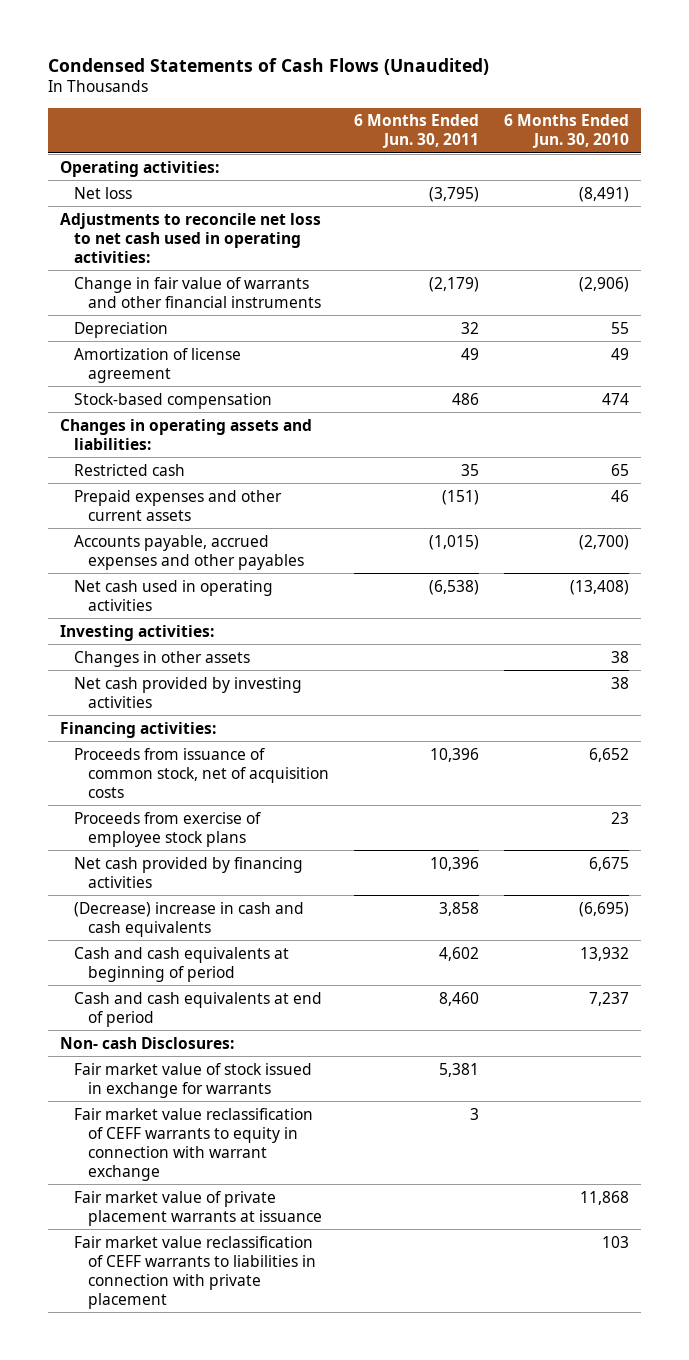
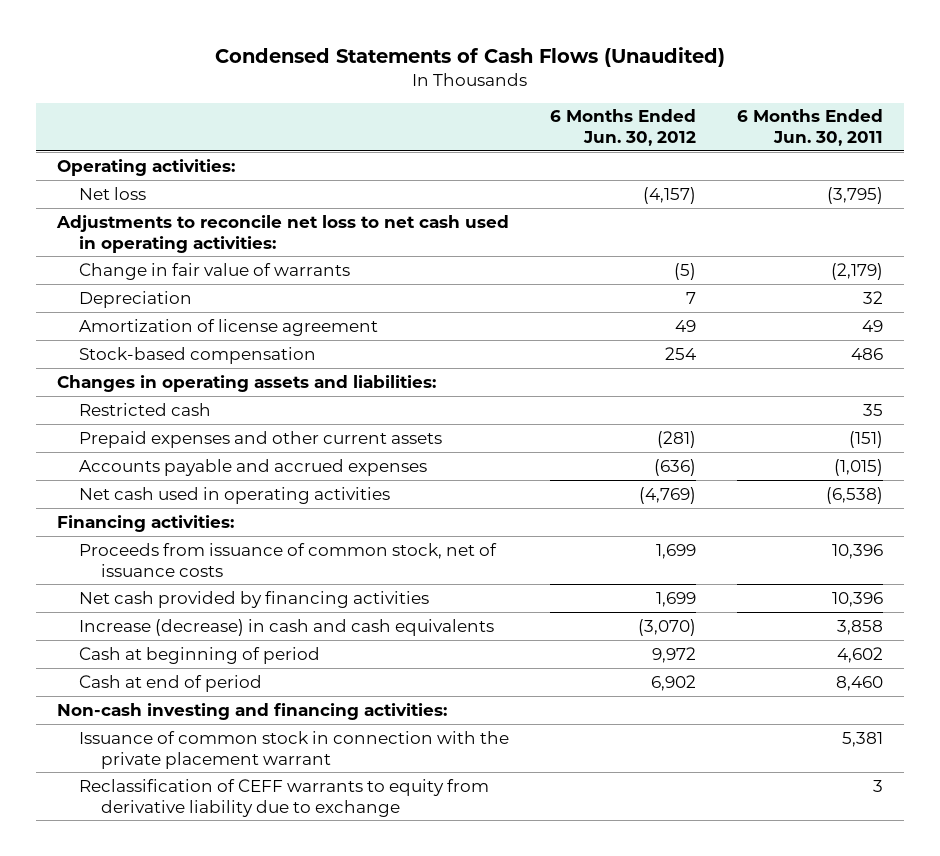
[503,114,629,149] 6 Months Ended Jun. 30, 2010 -> none
none -> [550,109,697,147] 6 Months Ended Jun. 30, 2012
[74,276,321,308] Change in fair value of warrants and other financial instruments -> [78,262,350,280] Change in fair value of warrants
[74,534,304,570] Accounts payable, accrued expenses and other payables -> [78,458,427,476] Accounts payable and accrued expenses
[60,624,215,641] Investing activities: -> none
[74,650,251,667] Changes in other assets -> none
[74,676,303,708] Net cash provided by investing activities -> none
[74,811,262,847] Proceeds from exercise of employee stock plans -> none
[74,747,329,798] Proceeds from issuance of common stock, net of acquisition costs -> [78,542,497,577] Proceeds from issuance of common stock, net of issuance costs
[74,1107,314,1181] Fair market value reclassification of CEFF warrants to equity in connection with warrant exchange -> none
[74,1190,322,1226] Fair market value of private placement warrants at issuance -> none
[74,1235,316,1309] Fair market value reclassification of CEFF warrants to liabilities in connection with private placement -> none
[74,901,305,937] (Decrease) increase in cash and cash equivalents -> [78,618,494,636] Increase (decrease) in cash and cash equivalents
[74,946,290,982] Cash and cash equivalents at beginning of period -> [78,646,320,664] Cash at beginning of period
[74,991,323,1027] Cash and cash equivalents at end of period -> [78,674,262,692] Cash at end of period
[60,1036,235,1049] Non- cash Disclosures: -> [56,702,447,720] Non-cash investing and financing activities:
[74,1062,313,1098] Fair market value of stock issued in exchange for warrants -> [78,730,509,769] Issuance of common stock in connection with the private placement warrant
none -> [78,778,489,817] Reclassification of CEFF warrants to equity from derivative liability due to exchange

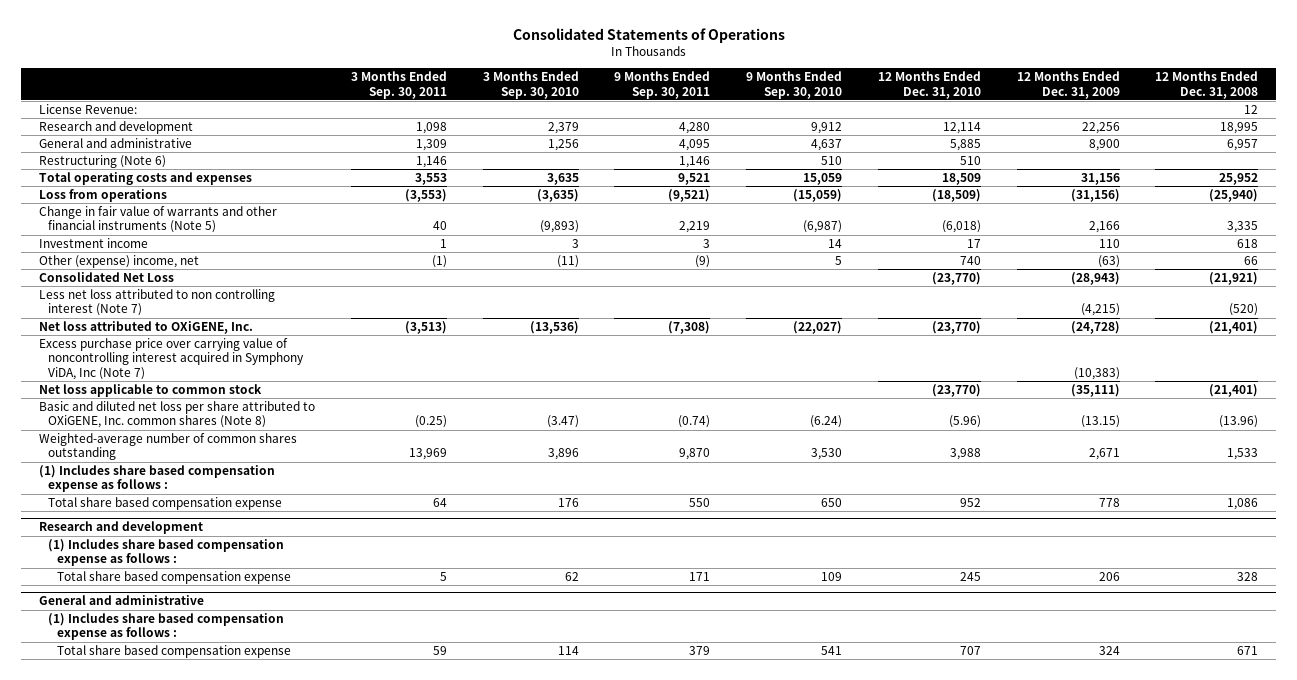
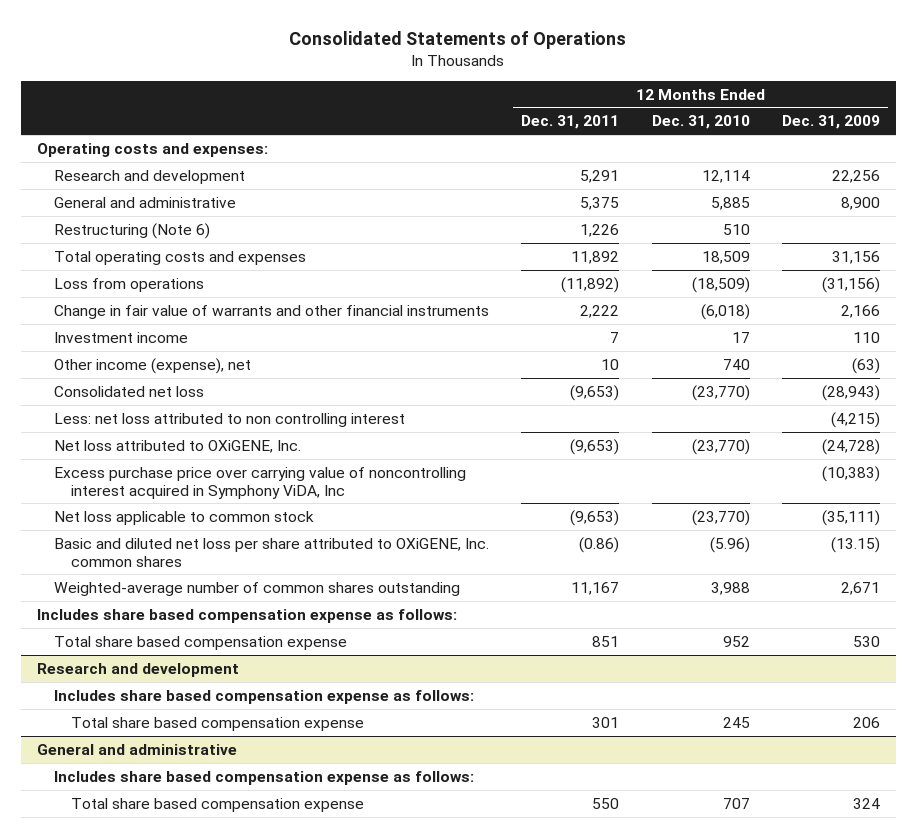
[350,71,447,99] 3 Months Ended Sep. 30, 2011 -> none
[482,71,579,99] 3 Months Ended Sep. 30, 2010 -> none
[614,71,711,99] 9 Months Ended Sep. 30, 2011 -> none
[746,71,843,99] 9 Months Ended Sep. 30, 2010 -> none
[1155,71,1259,99] 12 Months Ended Dec. 31, 2008 -> none
none -> [521,115,620,130] Dec. 31, 2011
[39,104,138,115] License Revenue: -> none
none -> [36,142,268,157] Operating costs and expenses:
[39,206,278,234] Change in fair value of warrants and other financial instruments (Note 5) -> [53,304,489,319] Change in fair value of warrants and other financial instruments
[39,255,200,269] Other (expense) income, net -> [53,357,251,374] Other income (expense), net
[39,272,175,283] Consolidated Net Loss -> [53,385,204,397] Consolidated net loss
[39,289,276,317] Less net loss attributed to non controlling interest (Note 7) -> [53,412,405,427] Less: net loss attributed to non controlling interest
[39,338,305,380] Excess purchase price over carrying value of noncontrolling interest acquired in Symphony ViDA, Inc (Note 7) -> [53,466,466,499] Excess purchase price over carrying value of noncontrolling interest acquired in Symphony ViDA, Inc
[39,401,316,429] Basic and diluted net loss per share attributed to OXiGENE, Inc. common shares (Note 8) -> [53,537,489,567] Basic and diluted net loss per share attributed to OXiGENE, Inc. common shares
[39,465,276,493] (1) Includes share based compensation expense as follows : -> [36,608,457,623] Includes share based compensation expense as follows:
[1098,498,1120,508] 778 -> [852,635,880,647] 530
[48,539,285,567] (1) Includes share based compensation expense as follows : -> [53,689,474,704] Includes share based compensation expense as follows:
[48,613,285,641] (1) Includes share based compensation expense as follows : -> [53,770,474,785] Includes share based compensation expense as follows:

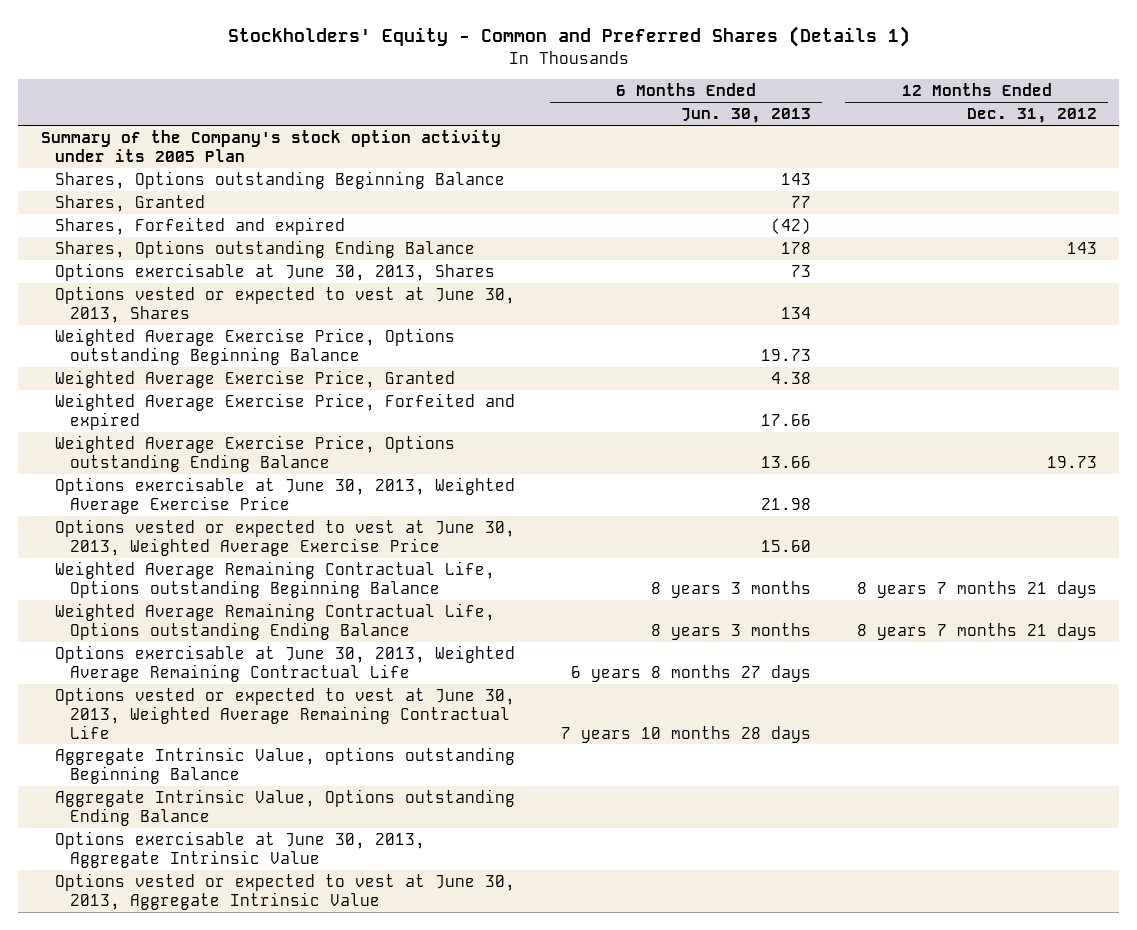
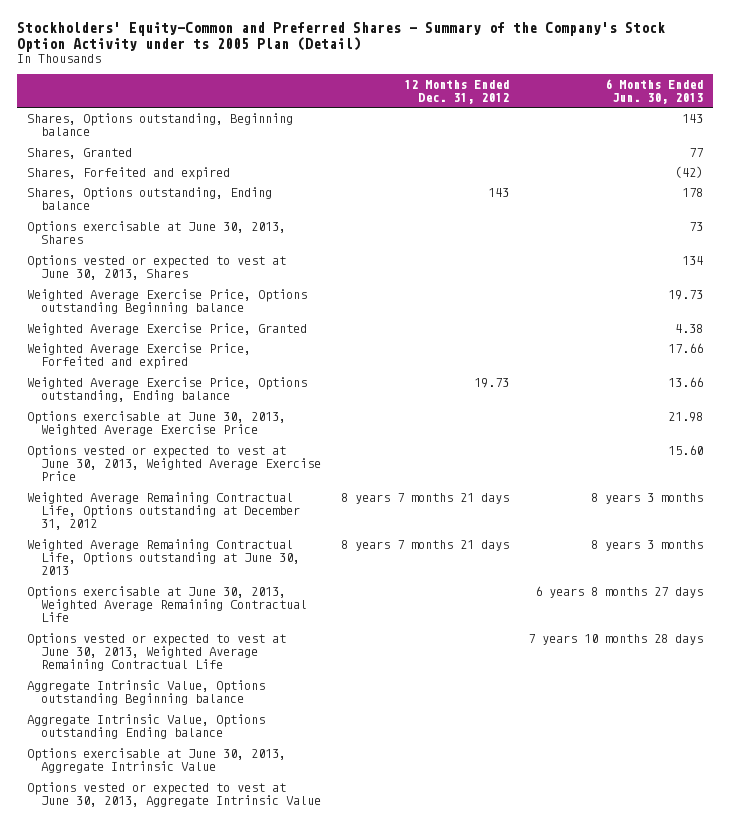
[227,26,910,48] Stockholders' Equity - Common and Preferred Shares (Details 1) -> [17,22,666,53] Stockholders' Equity-Common and Preferred Shares - Summary of the Company's Stock Option Activity under ts 2005 Plan (Detail)
[40,129,501,162] Summary of the Company's stock option activity under its 2005 Plan -> none
[55,170,506,189] Shares, Options outstanding Beginning Balance -> [26,112,293,137] Shares, Options outstanding, Beginning balance
[55,239,476,258] Shares, Options outstanding Ending Balance -> [26,186,272,211] Shares, Options outstanding, Ending balance
[55,327,456,365] Weighted Average Exercise Price, Options outstanding Beginning Balance -> [26,288,307,315] Weighted Average Exercise Price, Options outstanding Beginning balance
[55,434,456,472] Weighted Average Exercise Price, Options outstanding Ending Balance -> [26,376,307,403] Weighted Average Exercise Price, Options outstanding, Ending balance
[55,560,496,598] Weighted Average Remaining Contractual Life, Options outstanding Beginning Balance -> [26,491,301,531] Weighted Average Remaining Contractual Life, Options outstanding at December 31, 2012
[55,602,496,640] Weighted Average Remaining Contractual Life, Options outstanding Ending Balance -> [26,538,301,576] Weighted Average Remaining Contractual Life, Options outstanding at June 30, 2013
[55,746,516,784] Aggregate Intrinsic Value, options outstanding Beginning Balance -> [26,679,265,706] Aggregate Intrinsic Value, Options outstanding Beginning balance
[55,788,516,826] Aggregate Intrinsic Value, Options outstanding Ending Balance -> [26,713,265,740] Aggregate Intrinsic Value, Options outstanding Ending balance

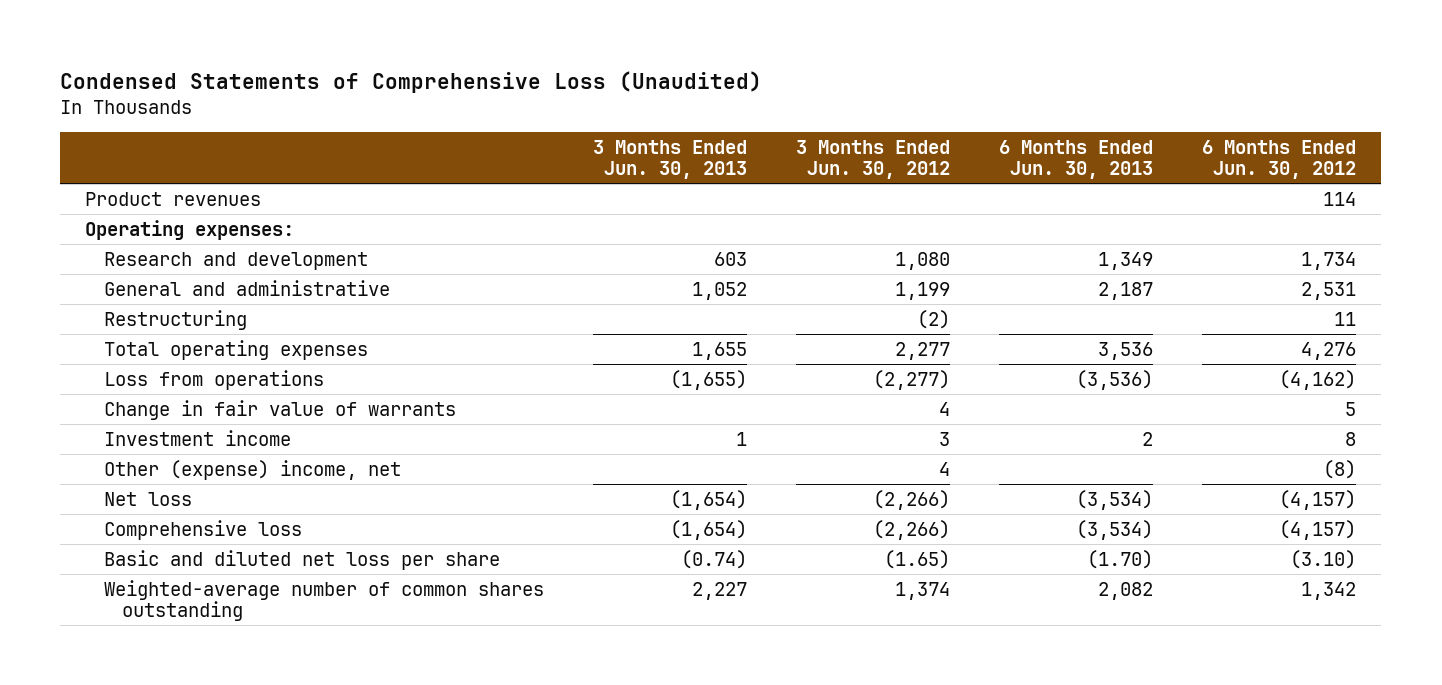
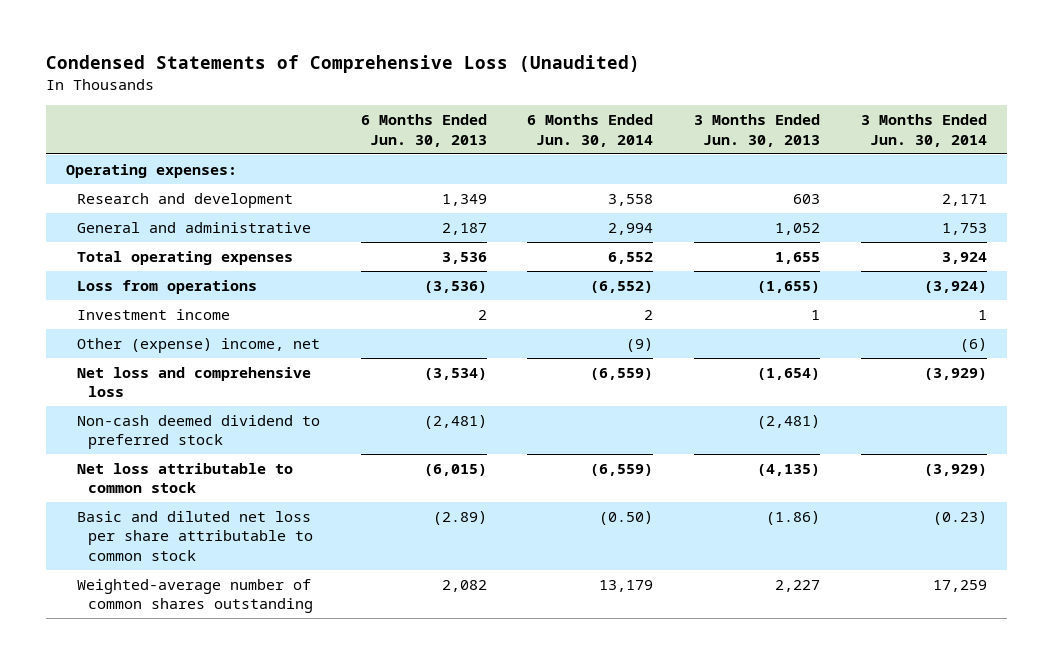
[796,139,951,180] 3 Months Ended Jun. 30, 2012 -> none
[1202,139,1357,180] 6 Months Ended Jun. 30, 2012 -> none
none -> [527,114,654,147] 6 Months Ended Jun. 30, 2014
none -> [860,114,987,147] 3 Months Ended Jun. 30, 2014
[85,191,262,206] Product revenues -> none
[103,309,247,330] Restructuring -> none
[103,399,456,420] Change in fair value of warrants -> none
[103,519,302,540] Comprehensive loss -> none
[103,491,192,506] Net loss -> [77,367,312,398] Net loss and comprehensive loss
none -> [77,415,321,450] Non-cash deemed dividend to preferred stock
none -> [77,463,294,494] Net loss attributable to common stock
[103,549,500,570] Basic and diluted net loss per share -> [77,511,314,561] Basic and diluted net loss per share attributable to common stock
[680,549,747,569] (0.74) -> [766,511,821,526] (1.86)
[1087,549,1154,569] (1.70) -> [432,511,487,526] (2.89)

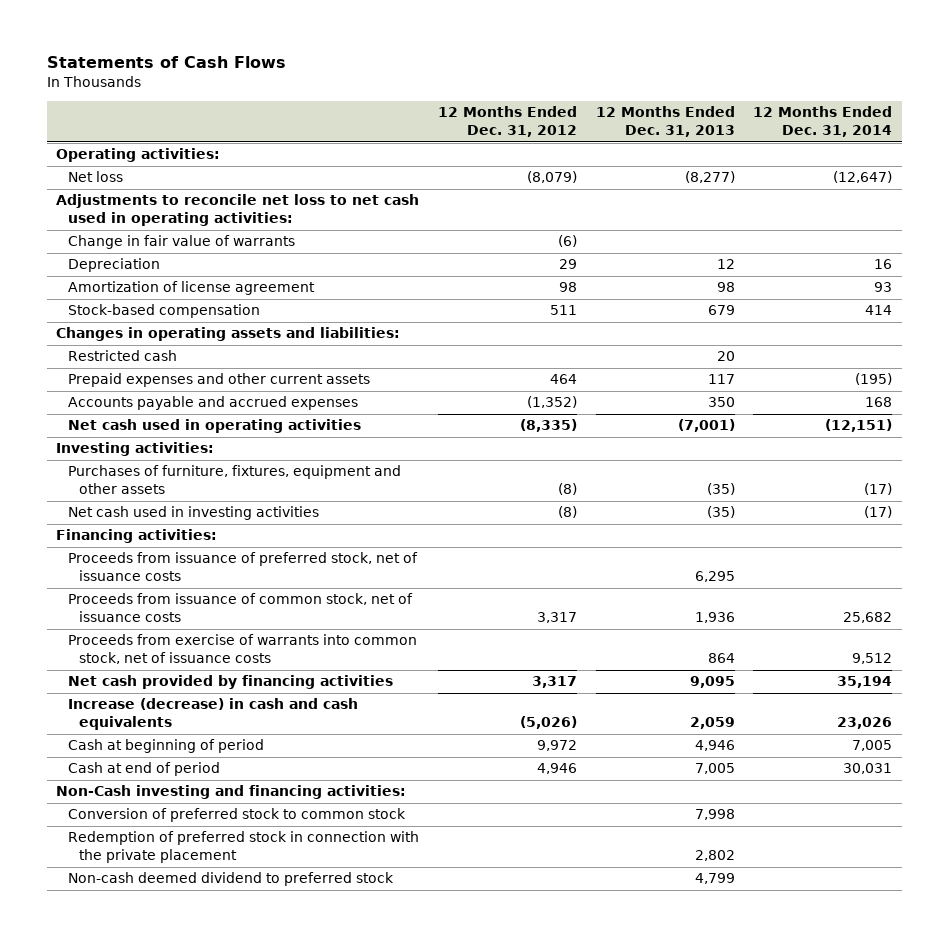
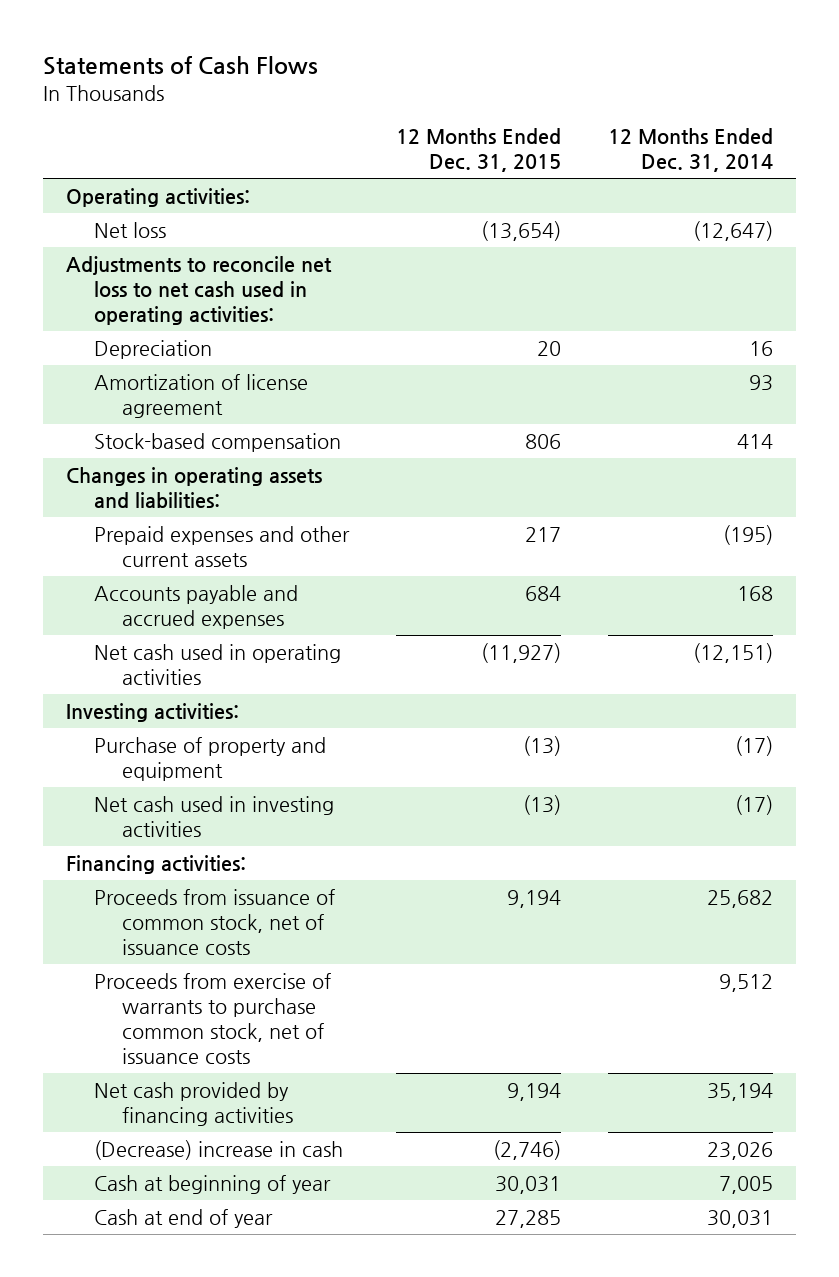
[437,106,577,138] 12 Months Ended Dec. 31, 2012 -> none
[595,106,735,138] 12 Months Ended Dec. 31, 2013 -> none
none -> [395,127,561,172] 12 Months Ended Dec. 31, 2015
[67,235,295,250] Change in fair value of warrants -> none
[67,350,177,362] Restricted cash -> none
[67,465,401,495] Purchases of furniture, fixtures, equipment and other assets -> none
none -> [94,736,327,781] Purchase of property and equipment
[67,552,418,582] Proceeds from issuance of preferred stock, net of issuance costs -> none
[67,634,417,665] Proceeds from exercise of warrants into common stock, net of issuance costs -> [94,972,332,1064] Proceeds from exercise of warrants to purchase common stock, net of issuance costs
[56,785,407,800] Non-Cash investing and financing activities: -> none
[67,808,406,823] Conversion of preferred stock to common stock -> none
[67,831,419,864] Redemption of preferred stock in connection with the private placement -> none
[67,872,394,887] Non-cash deemed dividend to preferred stock -> none
[67,698,358,731] Increase (decrease) in cash and cash equivalents -> [94,1139,344,1160] (Decrease) increase in cash
[67,739,264,754] Cash at beginning of period -> [94,1174,332,1194] Cash at beginning of year
[67,762,220,777] Cash at end of period -> [94,1208,274,1228] Cash at end of year

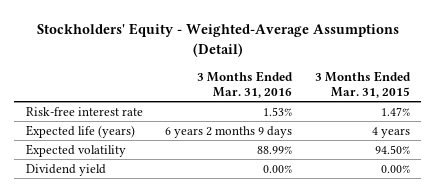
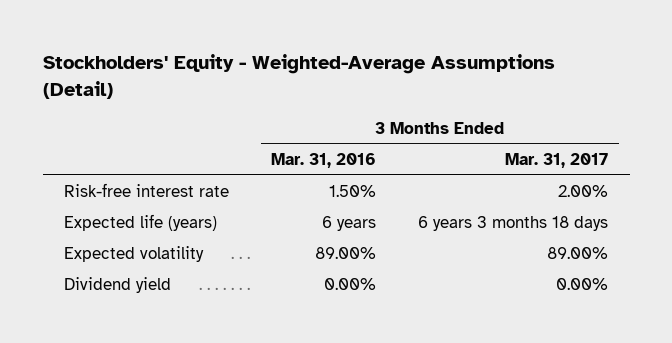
[314,70,411,98] 3 Months Ended Mar. 31, 2015 -> none
none -> [505,152,609,168] Mar. 31, 2017
[263,106,293,116] 1.53% -> [329,185,377,198] 1.50%
[165,125,293,138] 6 years 2 months 9 days -> [322,216,377,232] 6 years
[257,145,293,154] 88.99% -> [315,247,377,260] 89.00%

